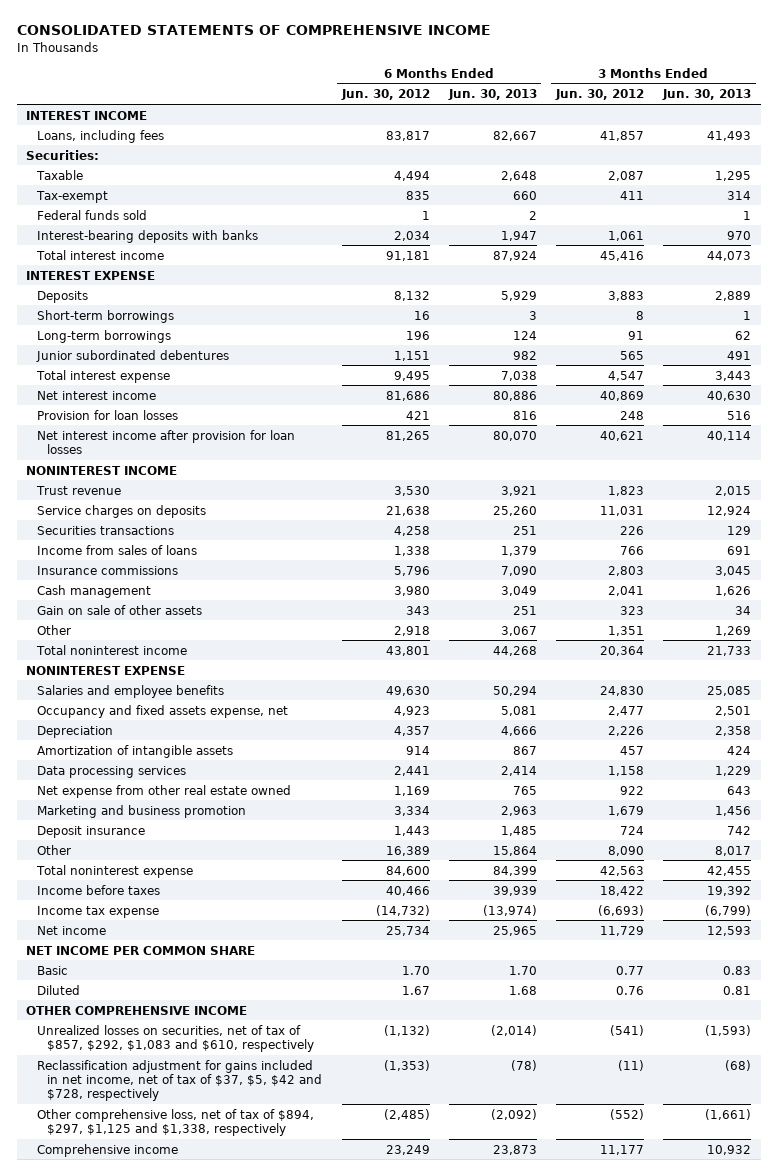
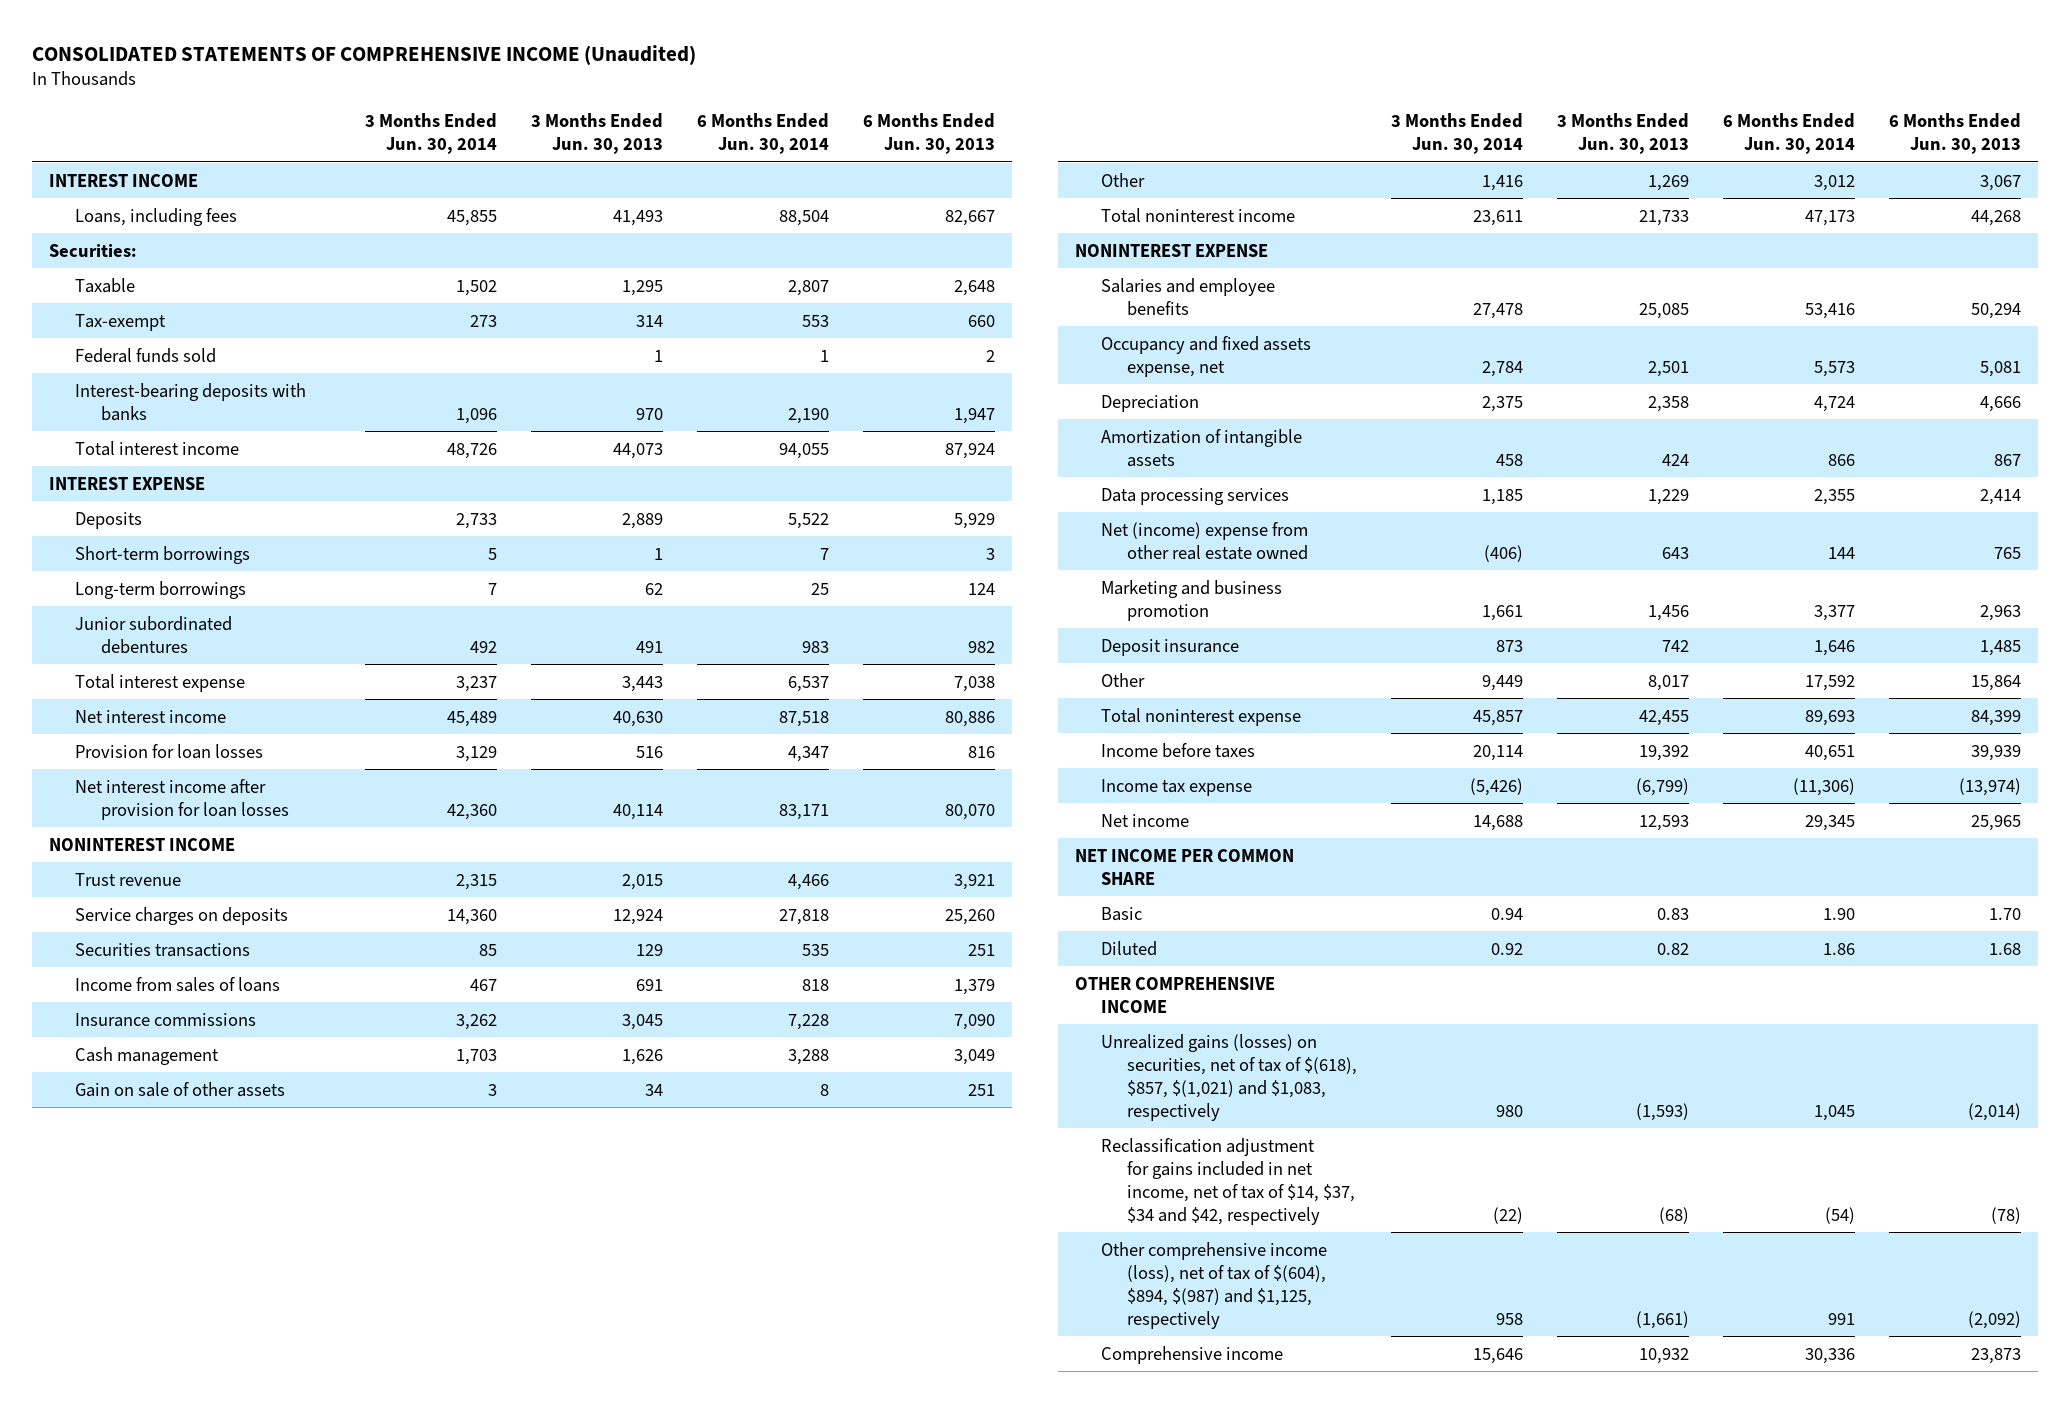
[16,25,491,36] CONSOLIDATED STATEMENTS OF COMPREHENSIVE INCOME -> [32,44,697,65] CONSOLIDATED STATEMENTS OF COMPREHENSIVE INCOME (Unaudited)
[340,89,430,101] Jun. 30, 2012 -> none
[554,89,644,101] Jun. 30, 2012 -> none
none -> [365,113,498,155] 3 Months Ended Jun. 30, 2014
none -> [697,113,830,155] 6 Months Ended Jun. 30, 2014
[36,784,291,798] Net expense from other real estate owned -> [1101,521,1309,560] Net (income) expense from other real estate owned
[722,985,751,995] 0.81 -> [1657,942,1690,955] 0.82
[36,1024,315,1052] Unrealized losses on securities, net of tax of $857, $292, $1,083 and $610, respectively -> [1101,1033,1358,1121] Unrealized gains (losses) on securities, net of tax of $(618), $857, $(1,021) and $1,083, respectively
[36,1059,323,1102] Reclassification adjustment for gains included in net income, net of tax of $37, $5, $42 and $728, respectively -> [1101,1137,1356,1225] Reclassification adjustment for gains included in net income, net of tax of $14, $37, $34 and $42, respectively
[36,1108,314,1136] Other comprehensive loss, net of tax of $894, $297, $1,125 and $1,338, respectively -> [1101,1241,1328,1329] Other comprehensive income (loss), net of tax of $(604), $894, $(987) and $1,125, respectively

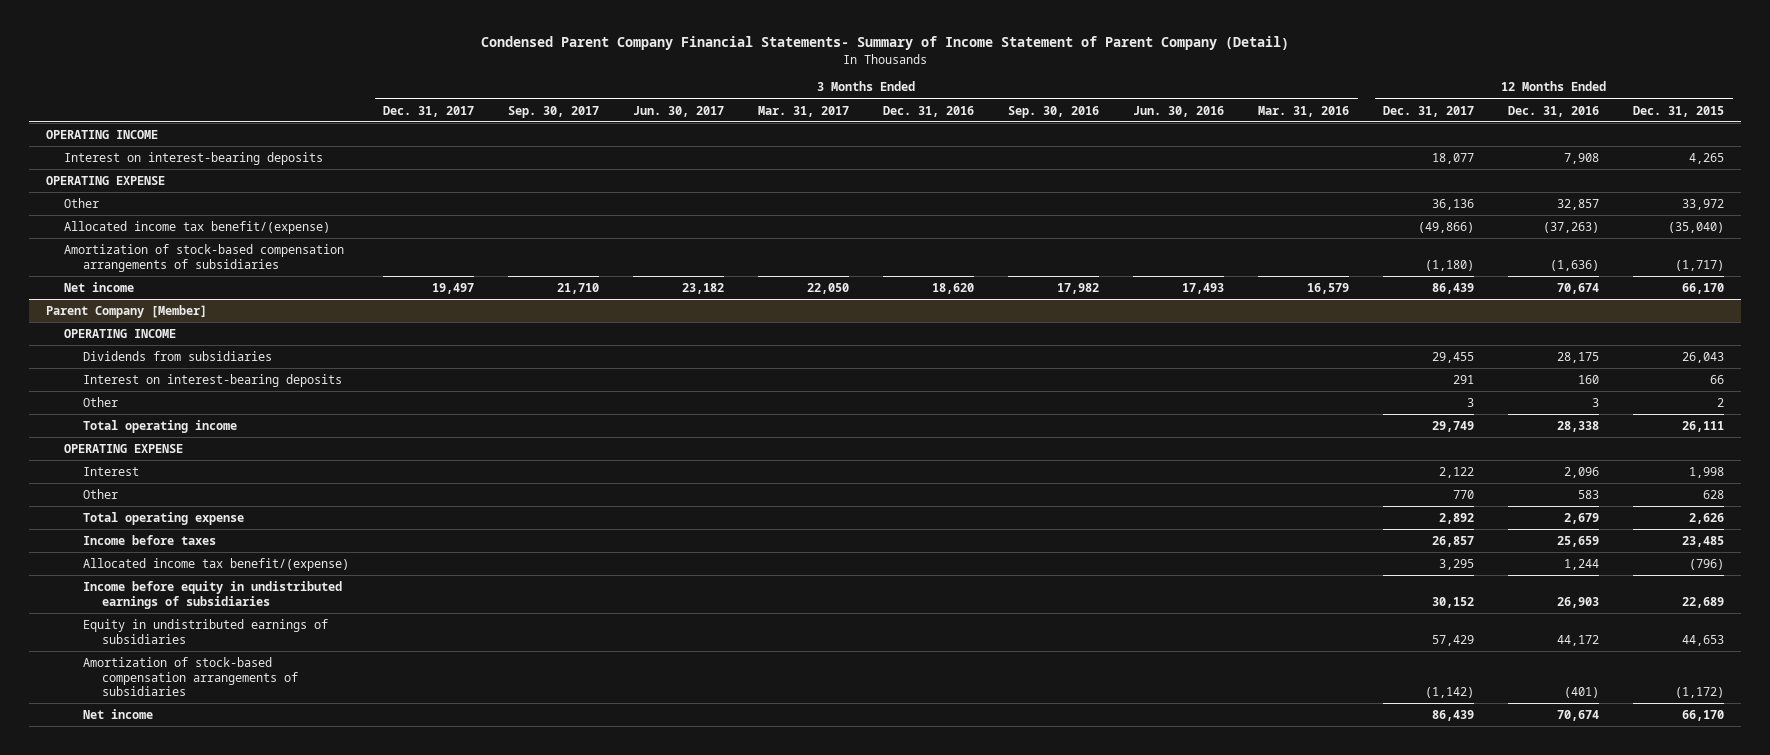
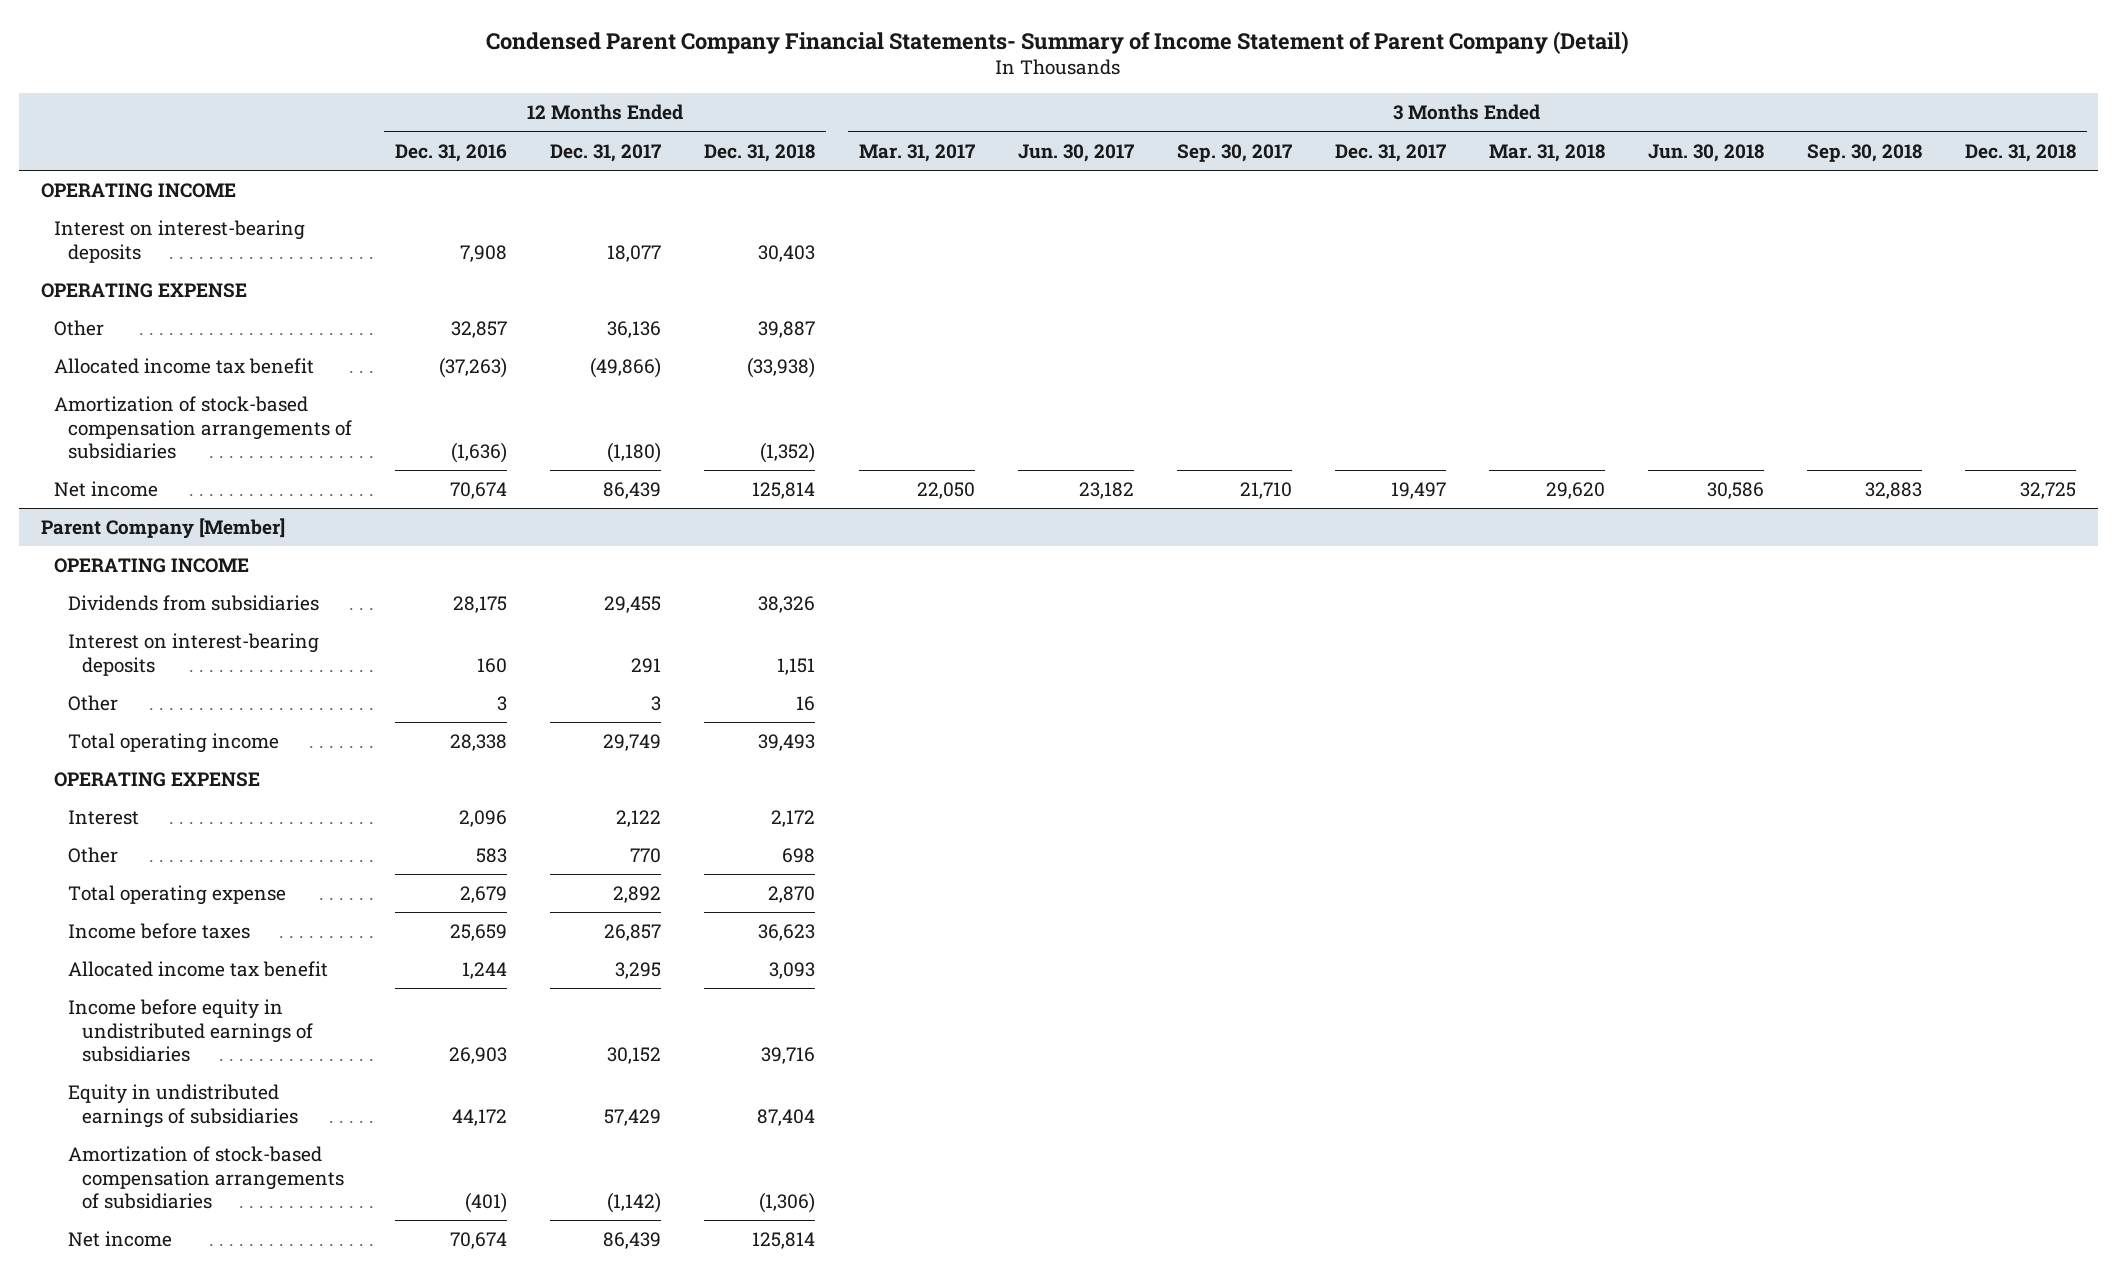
[883,105,975,117] Dec. 31, 2016 -> none
[1008,105,1100,118] Sep. 30, 2016 -> none
[1133,105,1225,117] Jun. 30, 2016 -> none
[1258,105,1350,117] Mar. 31, 2016 -> none
[1633,105,1725,117] Dec. 31, 2015 -> none
none -> [704,143,816,162] Dec. 31, 2018
none -> [1488,143,1605,162] Mar. 31, 2018
none -> [1647,143,1764,162] Jun. 30, 2018
none -> [1807,143,1923,162] Sep. 30, 2018
none -> [1965,143,2077,162] Dec. 31, 2018
[64,220,331,234] Allocated income tax benefit/(expense) -> [54,358,315,375] Allocated income tax benefit
[83,557,350,571] Allocated income tax benefit/(expense) -> [68,961,329,978] Allocated income tax benefit

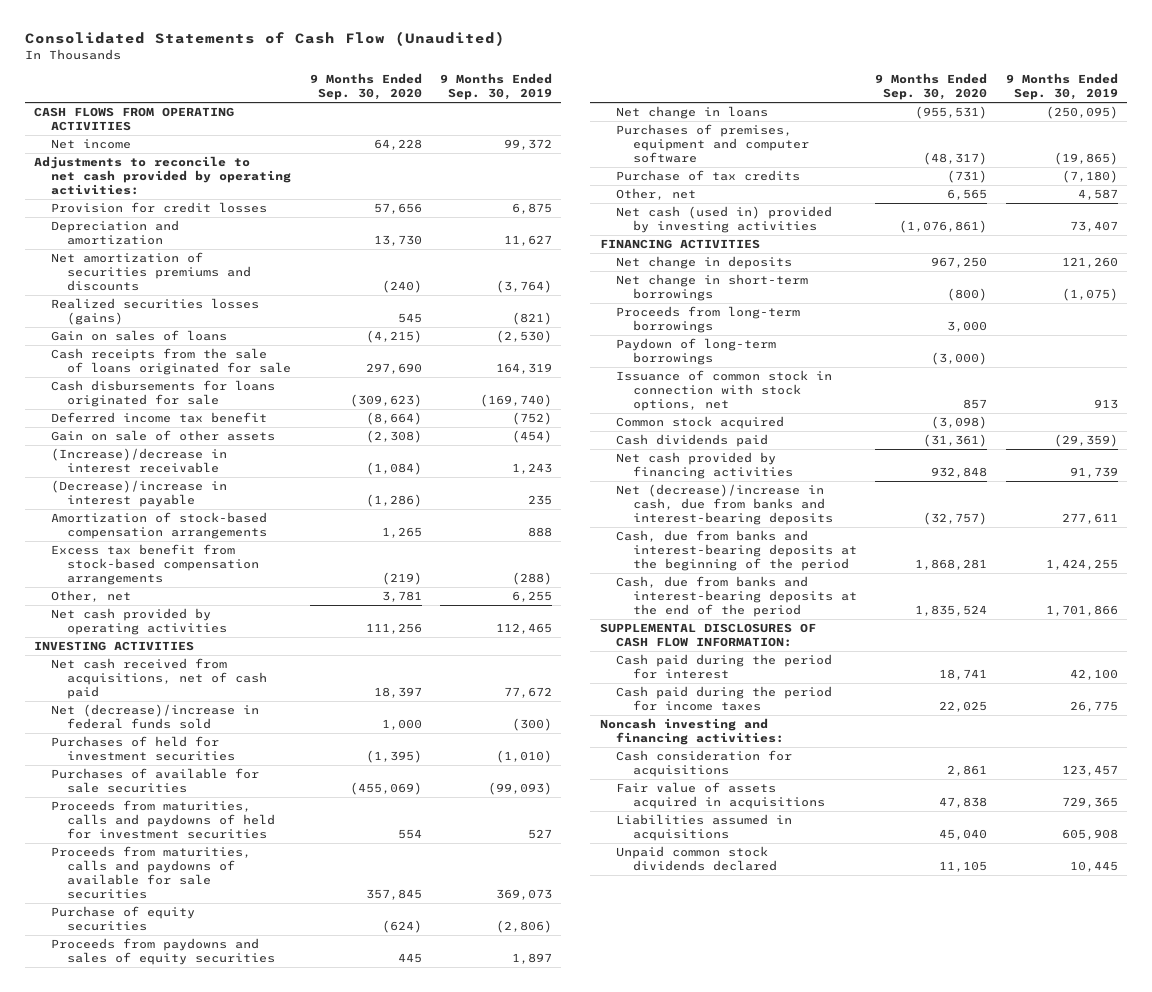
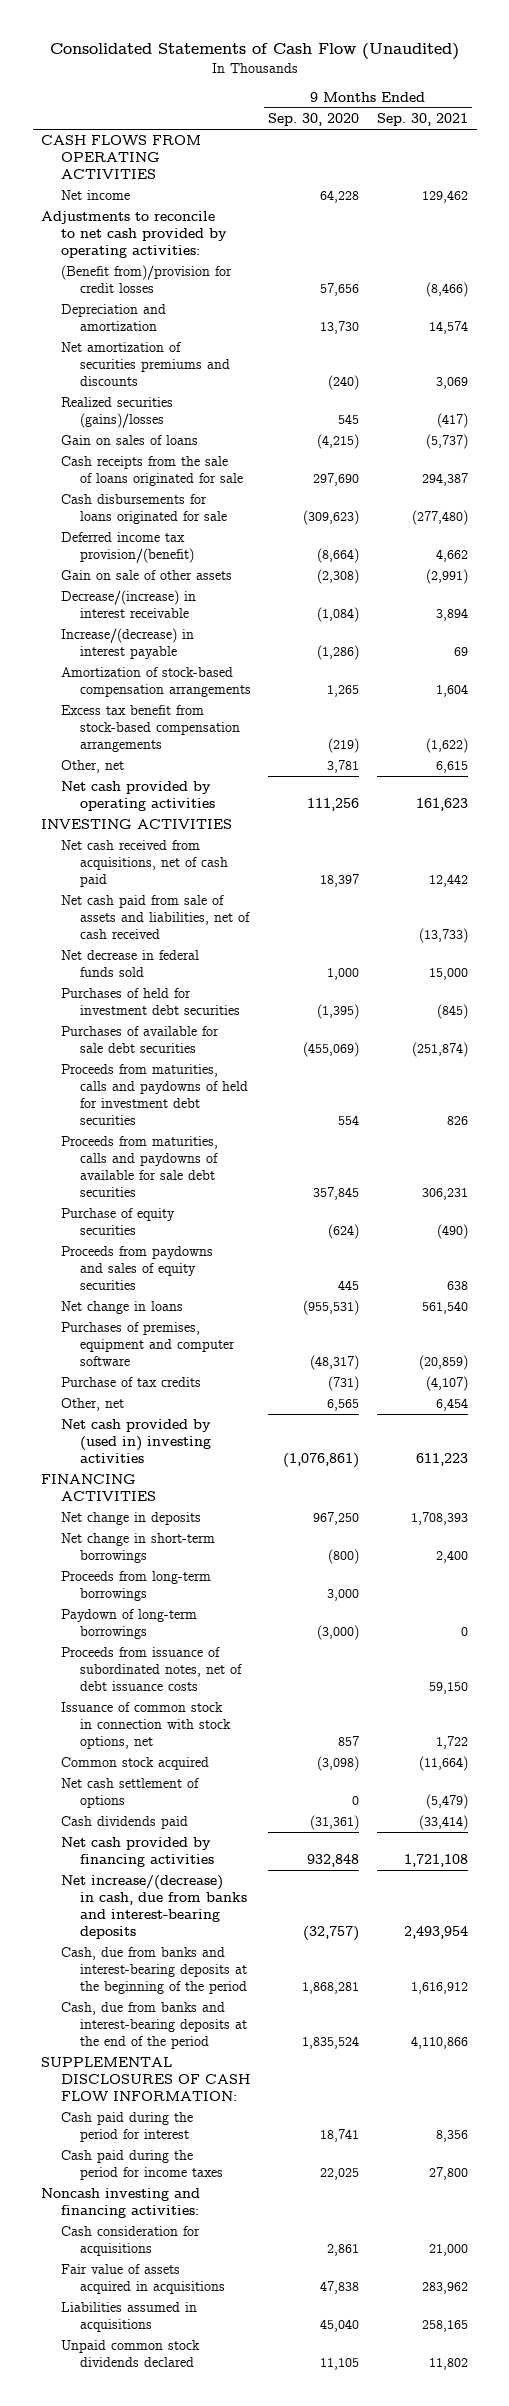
[439,73,552,101] 9 Months Ended Sep. 30, 2019 -> none
none -> [376,113,468,127] Sep. 30, 2021
[50,202,267,214] Provision for credit losses -> [60,265,232,294] (Benefit from)/provision for credit losses
[50,298,259,326] Realized securities losses (gains) -> [60,397,173,429] Realized securities (gains)/losses
[50,412,267,424] Deferred income tax benefit -> [60,532,194,564] Deferred income tax provision/(benefit)
[50,448,227,474] (Increase)/decrease in interest receivable -> [60,590,196,619] Decrease/(increase) in interest receivable
[50,480,227,508] (Decrease)/increase in interest payable -> [60,628,194,660] Increase/(decrease) in interest payable
none -> [60,895,250,940] Net cash paid from sale of assets and liabilities, net of cash received
[50,704,259,730] Net (decrease)/increase in federal funds sold -> [60,950,199,978] Net decrease in federal funds sold
[50,736,236,762] Purchases of held for investment securities -> [60,988,240,1016] Purchases of held for investment debt securities
[50,768,259,794] Purchases of available for sale securities -> [60,1026,219,1054] Purchases of available for sale debt securities
[50,800,276,839] Proceeds from maturities, calls and paydowns of held for investment securities -> [60,1064,248,1125] Proceeds from maturities, calls and paydowns of held for investment debt securities
[50,846,251,899] Proceeds from maturities, calls and paydowns of available for sale securities -> [60,1136,218,1197] Proceeds from maturities, calls and paydowns of available for sale debt securities
[616,206,833,234] Net cash (used in) provided by investing activities -> [60,1419,211,1464] Net cash provided by (used in) investing activities
none -> [60,1647,242,1692] Proceeds from issuance of subordinated notes, net of debt issuance costs
none -> [60,1778,199,1809] Net cash settlement of options
[616,484,834,525] Net (decrease)/increase in cash, due from banks and interest-bearing deposits -> [60,1875,247,1939] Net increase/(decrease) in cash, due from banks and interest-bearing deposits

